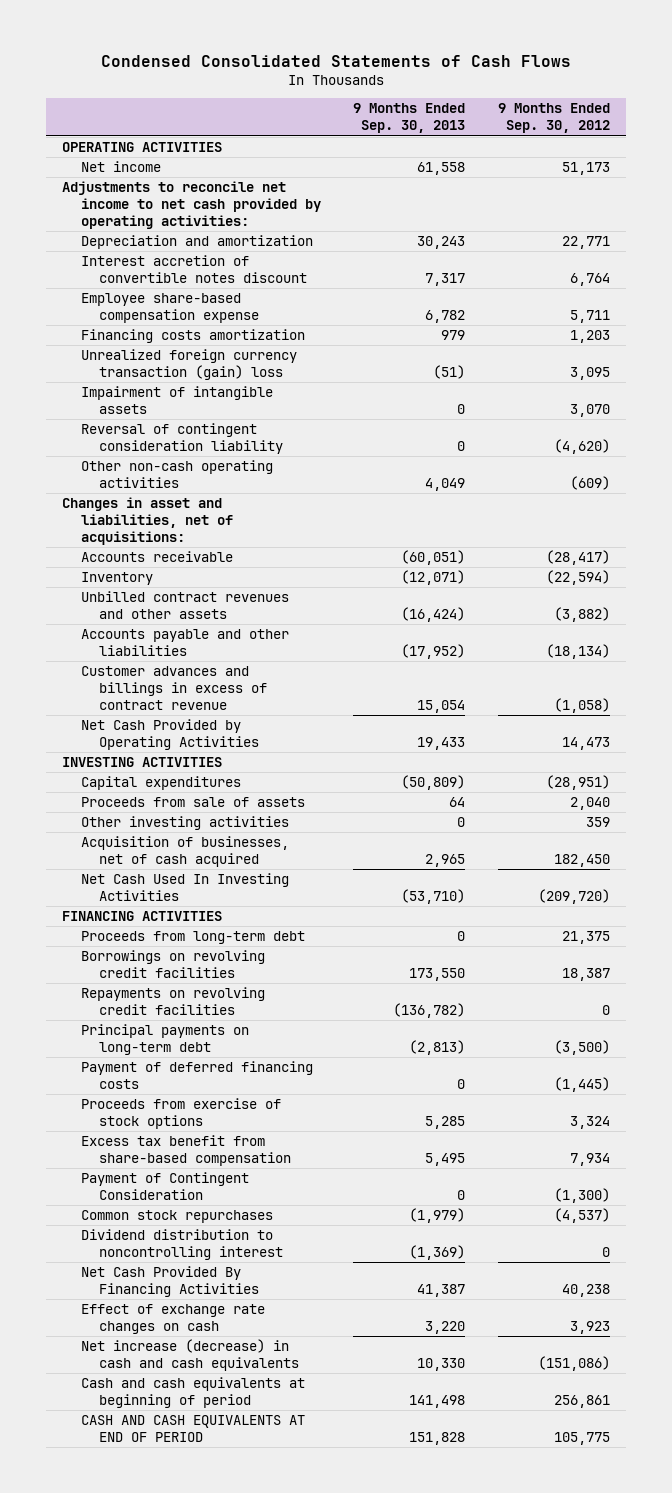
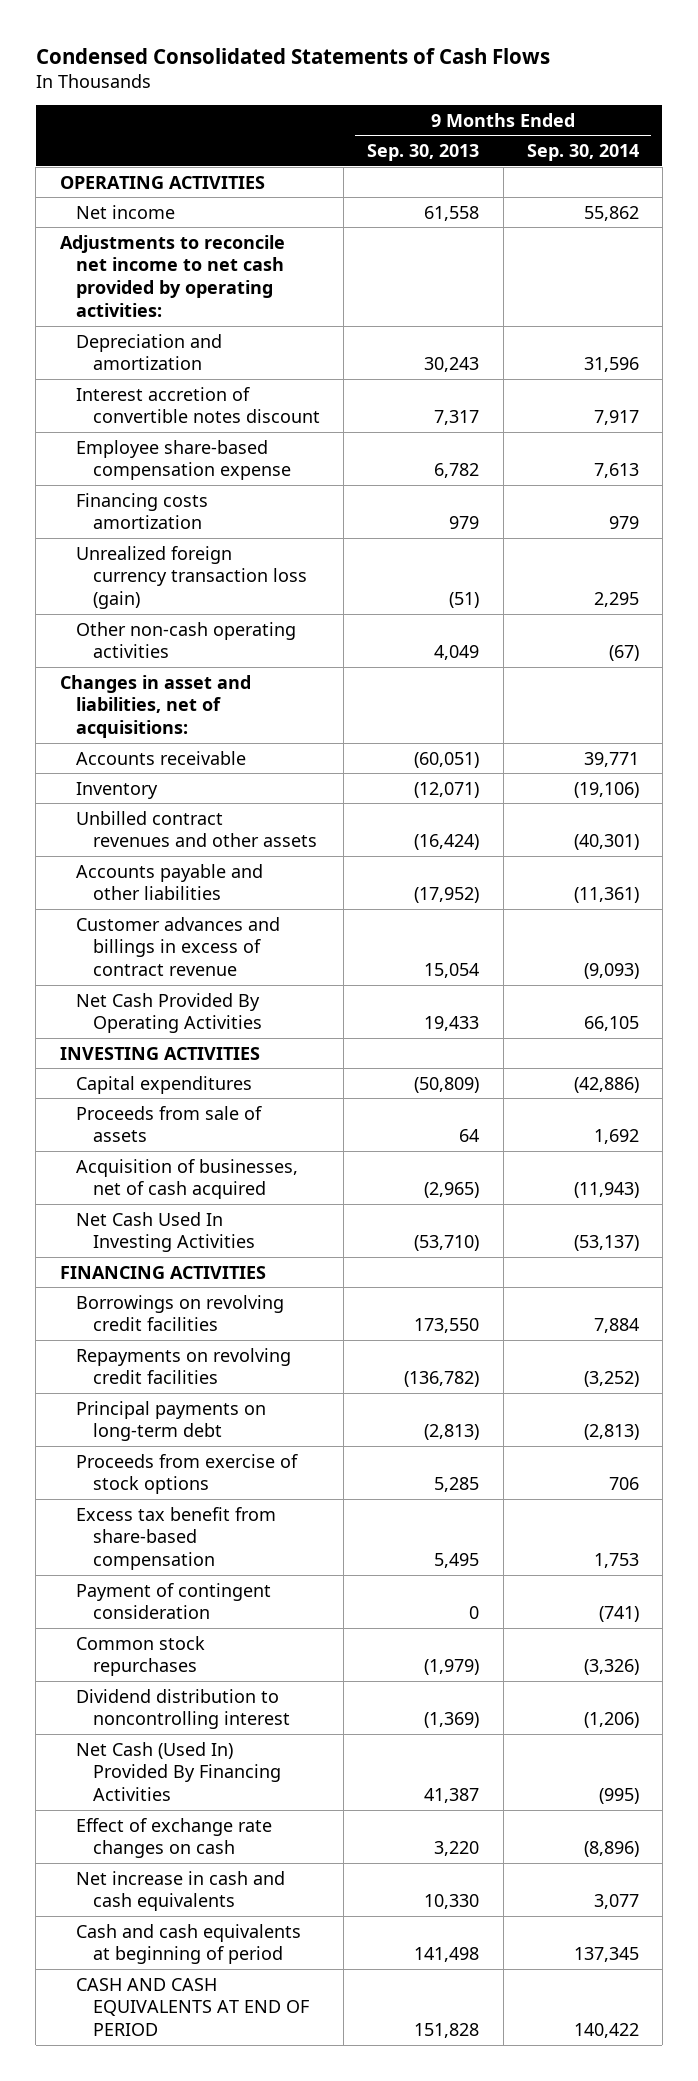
[497,103,610,134] 9 Months Ended Sep. 30, 2012 -> none
none -> [526,144,639,162] Sep. 30, 2014
[80,386,273,414] Impairment of intangible assets -> none
[80,423,283,454] Reversal of contingent consideration liability -> none
[80,349,297,380] Unrealized foreign currency transaction (gain) loss -> [76,545,307,610] Unrealized foreign currency transaction loss (gain)
[80,719,259,750] Net Cash Provided by Operating Activities -> [76,992,262,1034] Net Cash Provided By Operating Activities
[80,816,289,831] Other investing activities -> none
[425,853,466,867] 2,965 -> [424,1182,480,1199] (2,965)
[80,931,305,945] Proceeds from long-term debt -> none
[80,1061,313,1089] Payment of deferred financing costs -> none
[80,1172,249,1200] Payment of Contingent Consideration -> [76,1582,272,1620] Payment of contingent consideration
[80,1266,259,1297] Net Cash Provided By Financing Activities -> [76,1741,281,1802] Net Cash (Used In) Provided By Financing Activities
[80,1339,299,1371] Net increase (decrease) in cash and cash equivalents -> [76,1870,286,1912] Net increase in cash and cash equivalents

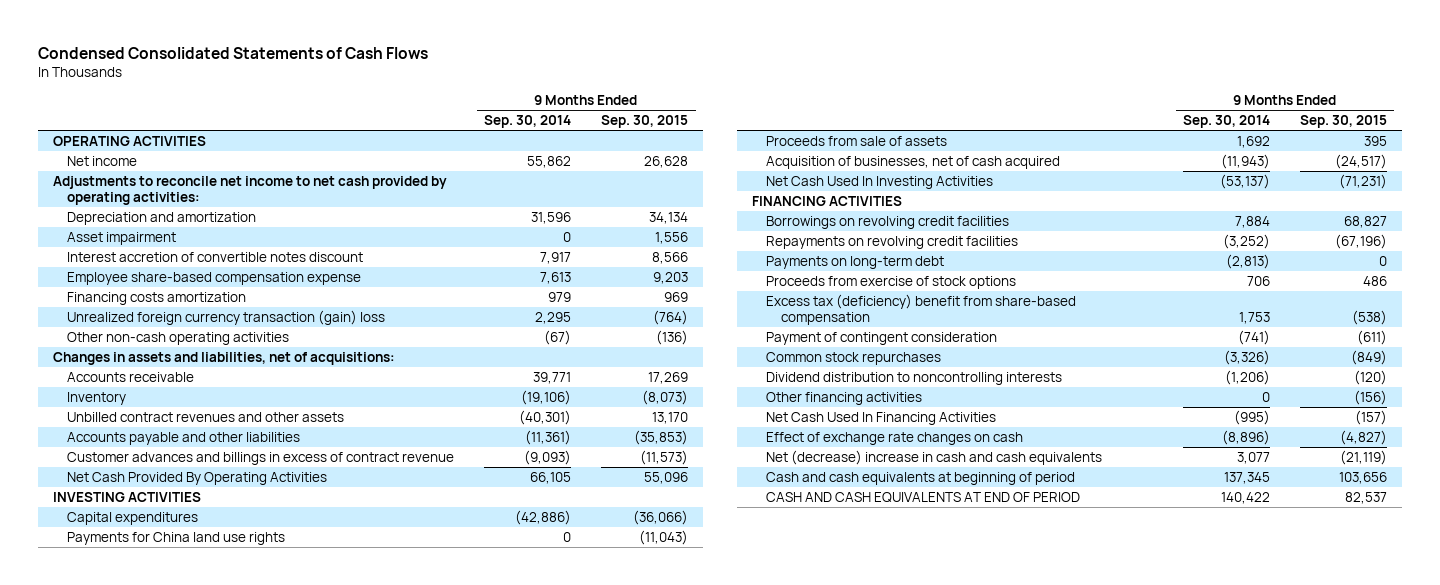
[367,144,480,162] Sep. 30, 2013 -> none
none -> [601,115,689,129] Sep. 30, 2015
none -> [67,231,177,245] Asset impairment
[76,545,307,610] Unrealized foreign currency transaction loss (gain) -> [67,309,386,325] Unrealized foreign currency transaction (gain) loss
[59,674,251,739] Changes in asset and liabilities, net of acquisitions: -> [52,351,395,365] Changes in assets and liabilities, net of acquisitions:
none -> [67,531,286,545] Payments for China land use rights
[76,1400,267,1442] Principal payments on long-term debt -> [766,255,945,269] Payments on long-term debt
[76,1506,277,1571] Excess tax benefit from share-based compensation -> [766,293,1077,325] Excess tax (deficiency) benefit from share-based compensation
[76,1688,290,1730] Dividend distribution to noncontrolling interest -> [766,371,1063,385] Dividend distribution to noncontrolling interests
none -> [766,391,923,405] Other financing activities
[76,1741,281,1802] Net Cash (Used In) Provided By Financing Activities -> [766,411,997,425] Net Cash Used In Financing Activities
[76,1870,286,1912] Net increase in cash and cash equivalents -> [766,449,1103,465] Net (decrease) increase in cash and cash equivalents

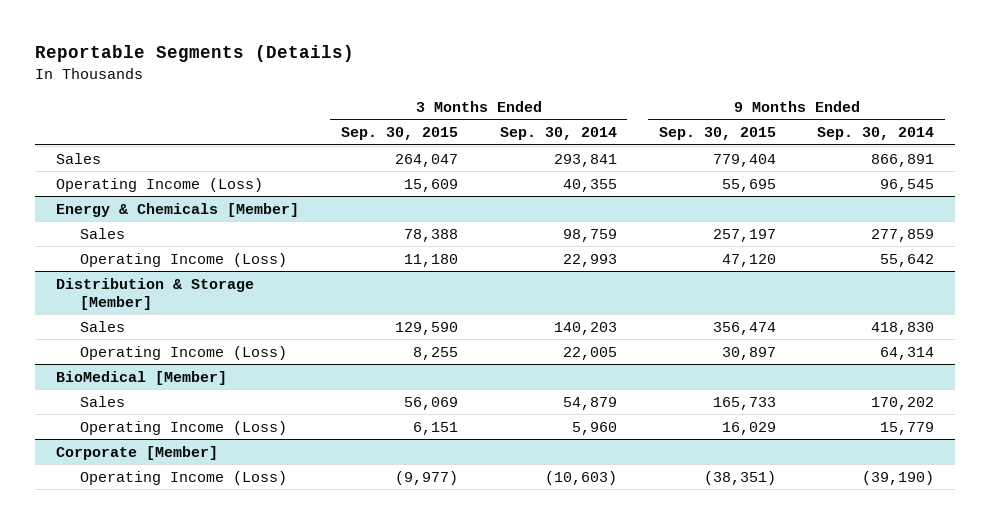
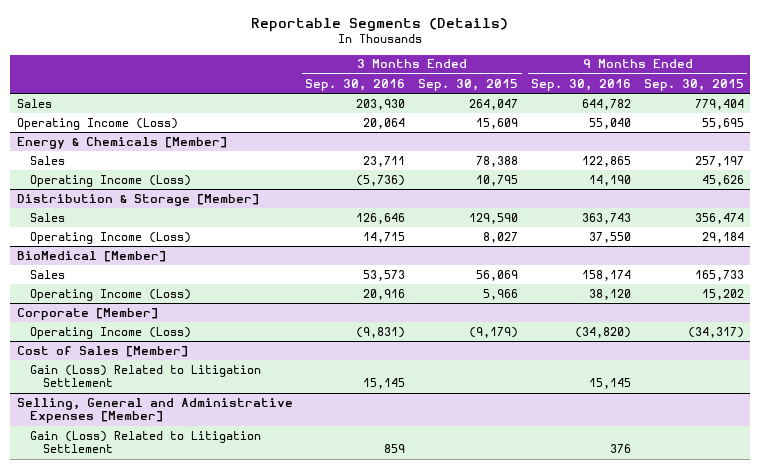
[499,126,617,140] Sep. 30, 2014 -> none
[817,126,935,140] Sep. 30, 2014 -> none
none -> [305,78,406,91] Sep. 30, 2016
none -> [531,78,632,91] Sep. 30, 2016
[403,253,458,267] 11,180 -> [476,174,519,186] 10,795
[721,253,776,267] 47,120 -> [702,174,745,186] 45,626
[412,346,458,360] 8,255 -> [483,231,519,243] 8,027
[721,346,776,360] 30,897 -> [702,231,745,243] 29,184
[412,421,458,435] 6,151 -> [483,288,519,300] 5,966
[721,421,776,435] 16,029 -> [702,288,745,300] 15,202
[394,470,458,485] (9,977) -> [469,326,519,338] (9,179)
[703,470,776,485] (38,351) -> [688,326,745,338] (34,317)
none -> [16,345,188,357] Cost of Sales [Member]
none -> [29,364,261,388] Gain (Loss) Related to Litigation Settlement
none -> [16,397,293,424] Selling, General and Administrative Expenses [Member]
none -> [29,430,261,454] Gain (Loss) Related to Litigation Settlement

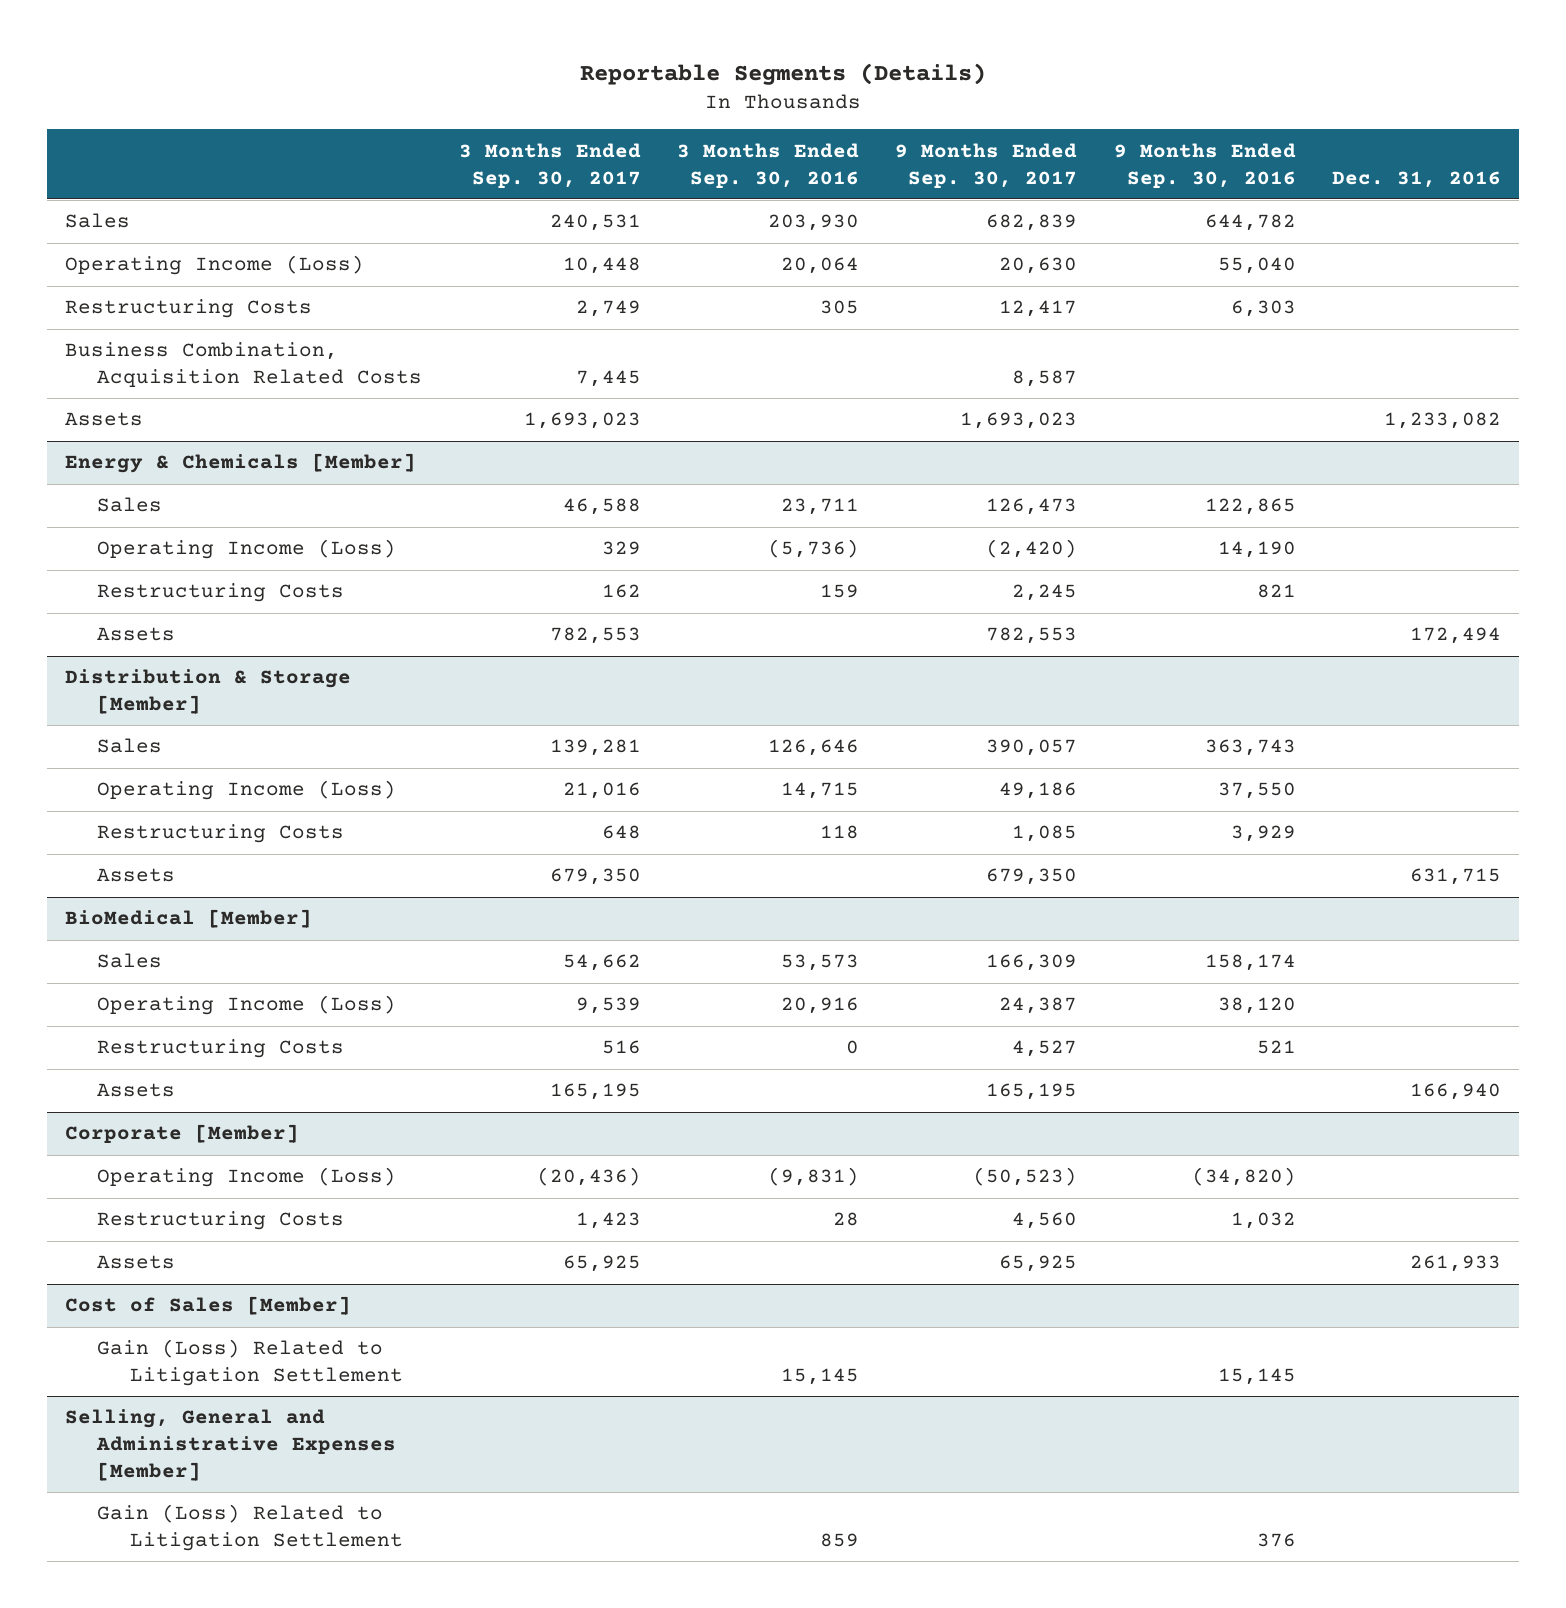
[418,78,519,91] Sep. 30, 2015 -> none
[644,78,745,91] Sep. 30, 2015 -> none
none -> [458,142,641,188] 3 Months Ended Sep. 30, 2017
none -> [895,142,1078,188] 9 Months Ended Sep. 30, 2017
none -> [1331,170,1501,188] Dec. 31, 2016
none -> [65,299,313,319] Restructuring Costs
none -> [65,342,423,388] Business Combination, Acquisition Related Costs
none -> [65,412,144,427] Assets
none -> [97,583,345,603] Restructuring Costs
none -> [97,627,176,642] Assets
none -> [97,824,345,844] Restructuring Costs
none -> [97,868,176,883] Assets
none -> [97,1039,345,1059] Restructuring Costs
none -> [97,1083,176,1098] Assets
none -> [97,1211,345,1231] Restructuring Costs
none -> [97,1255,176,1270] Assets

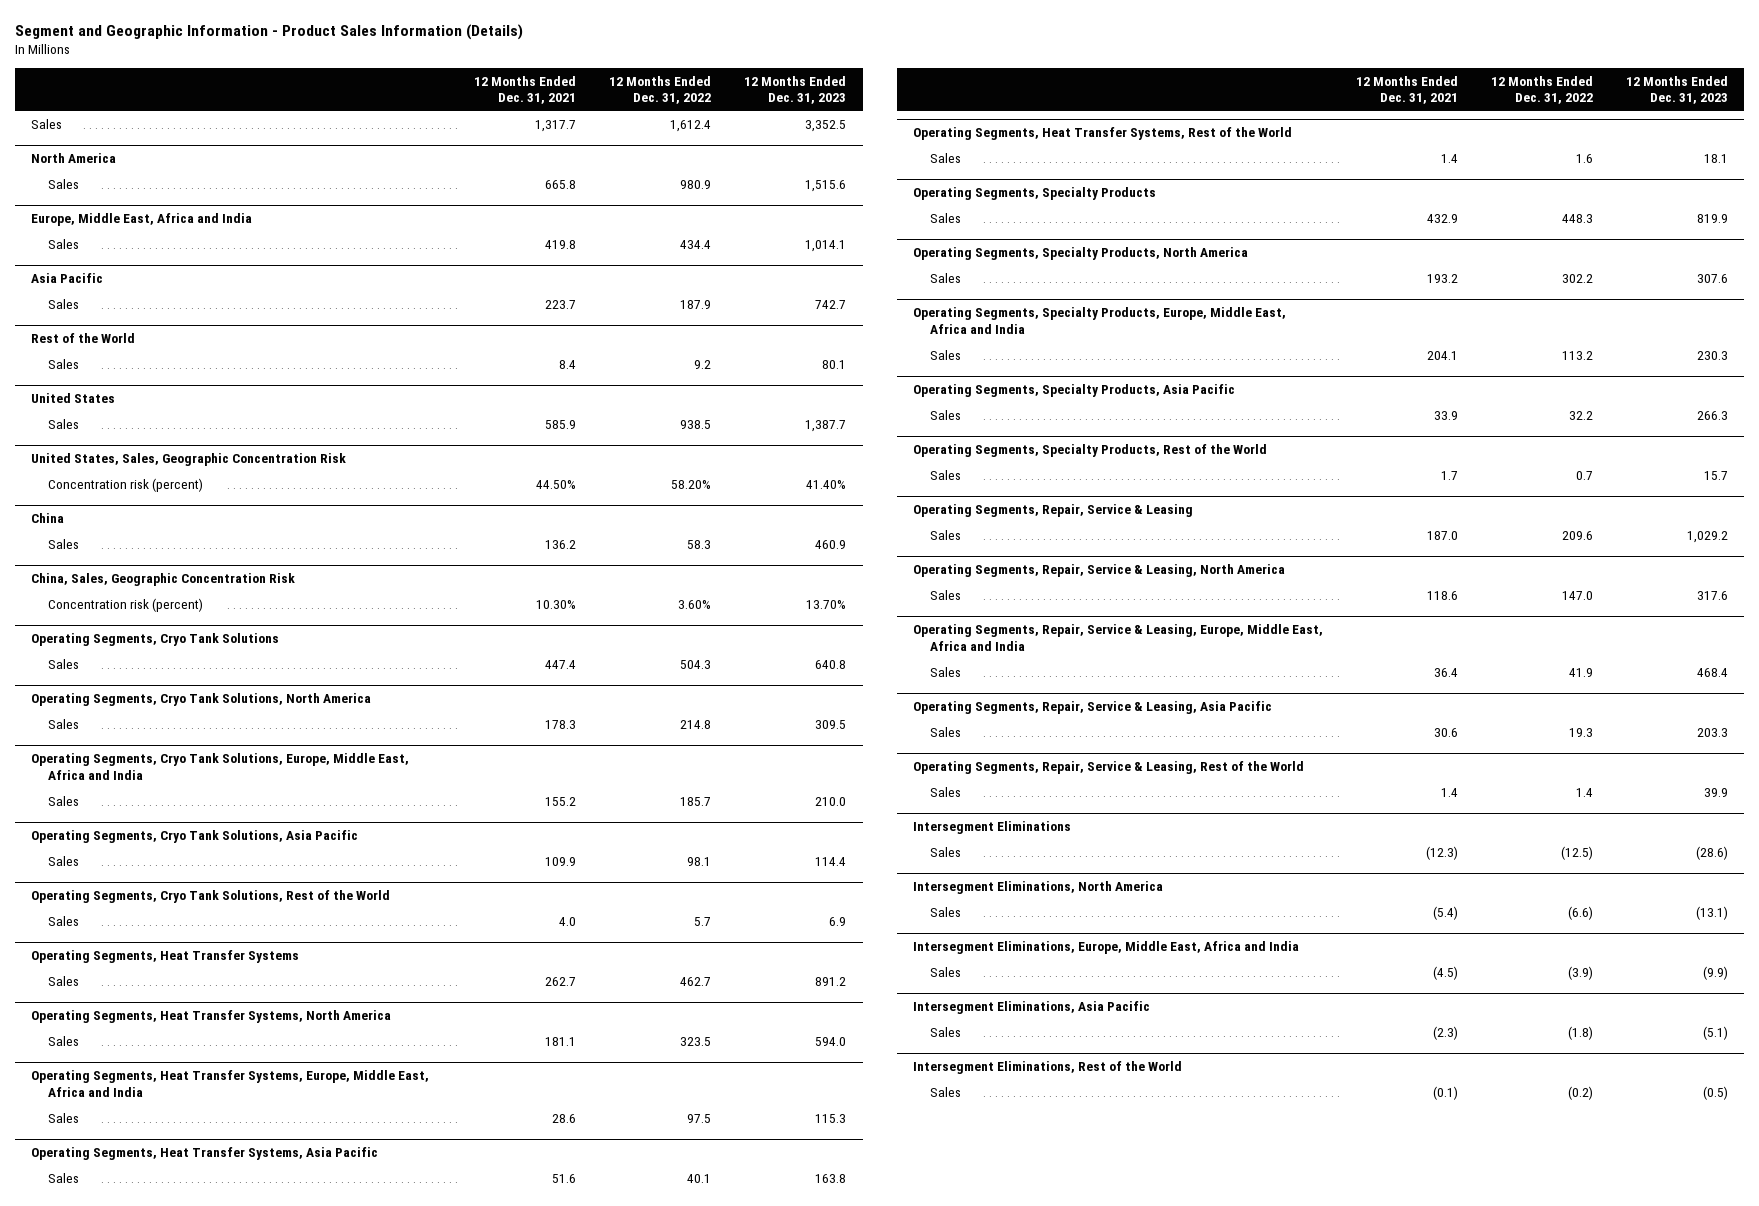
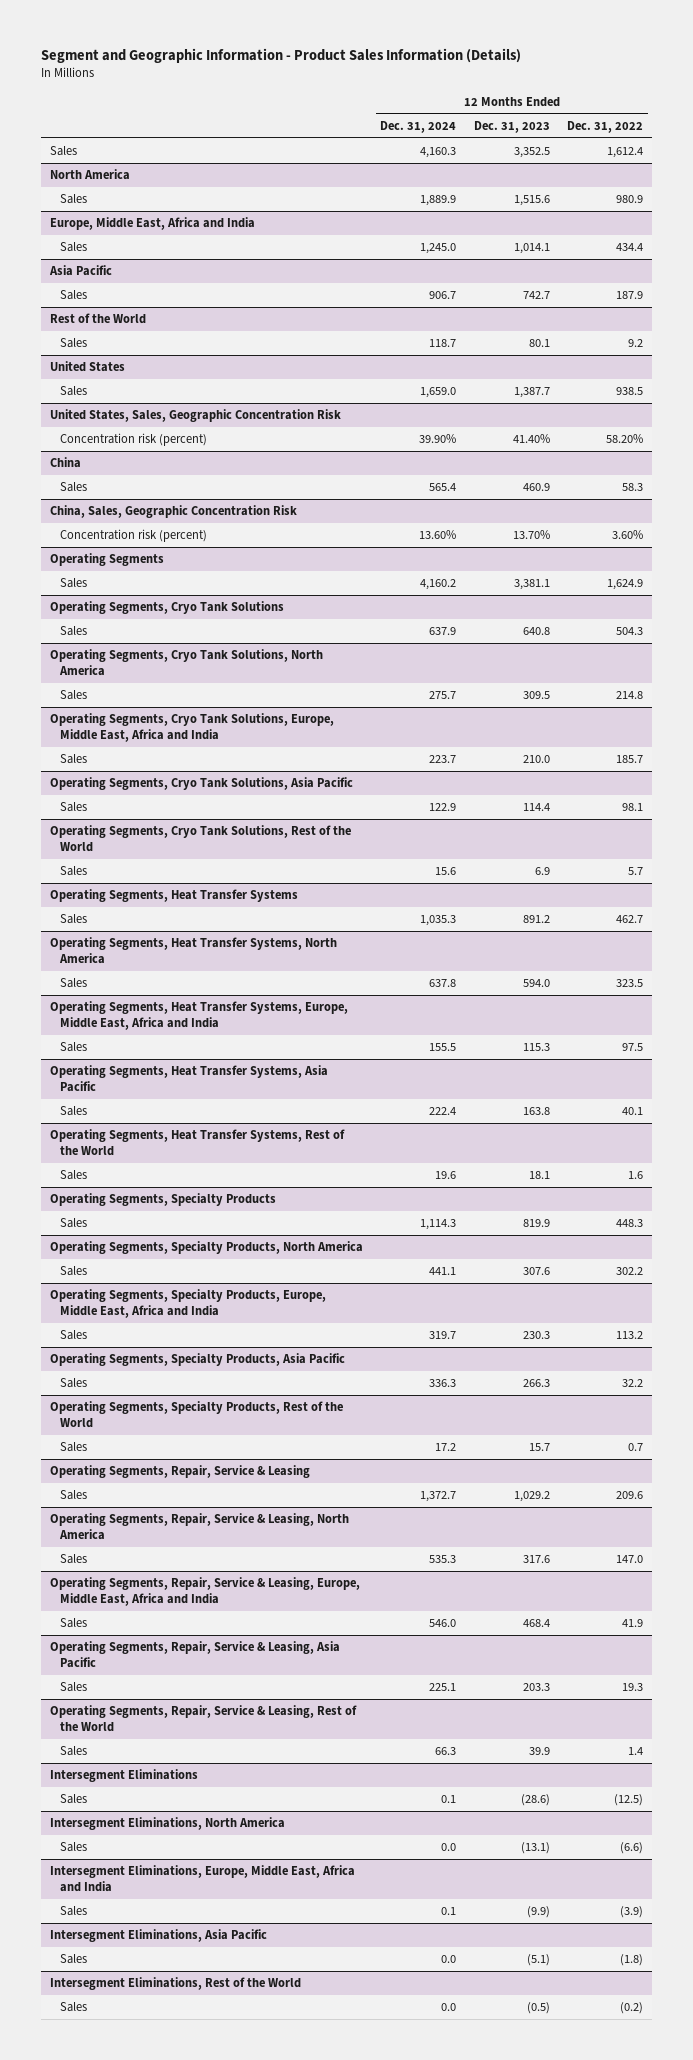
[474,75,577,105] 12 Months Ended Dec. 31, 2021 -> none
none -> [380,121,457,134] Dec. 31, 2024
none -> [49,553,164,567] Operating Segments
none -> [60,578,88,589] Sales

